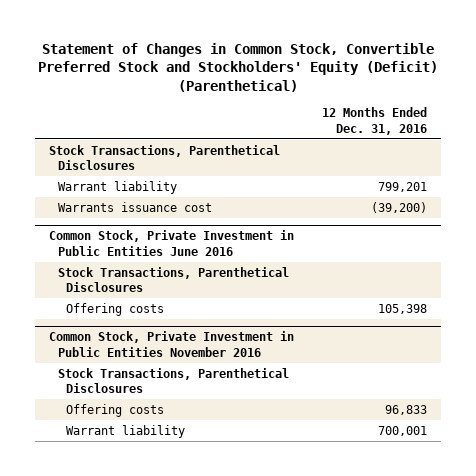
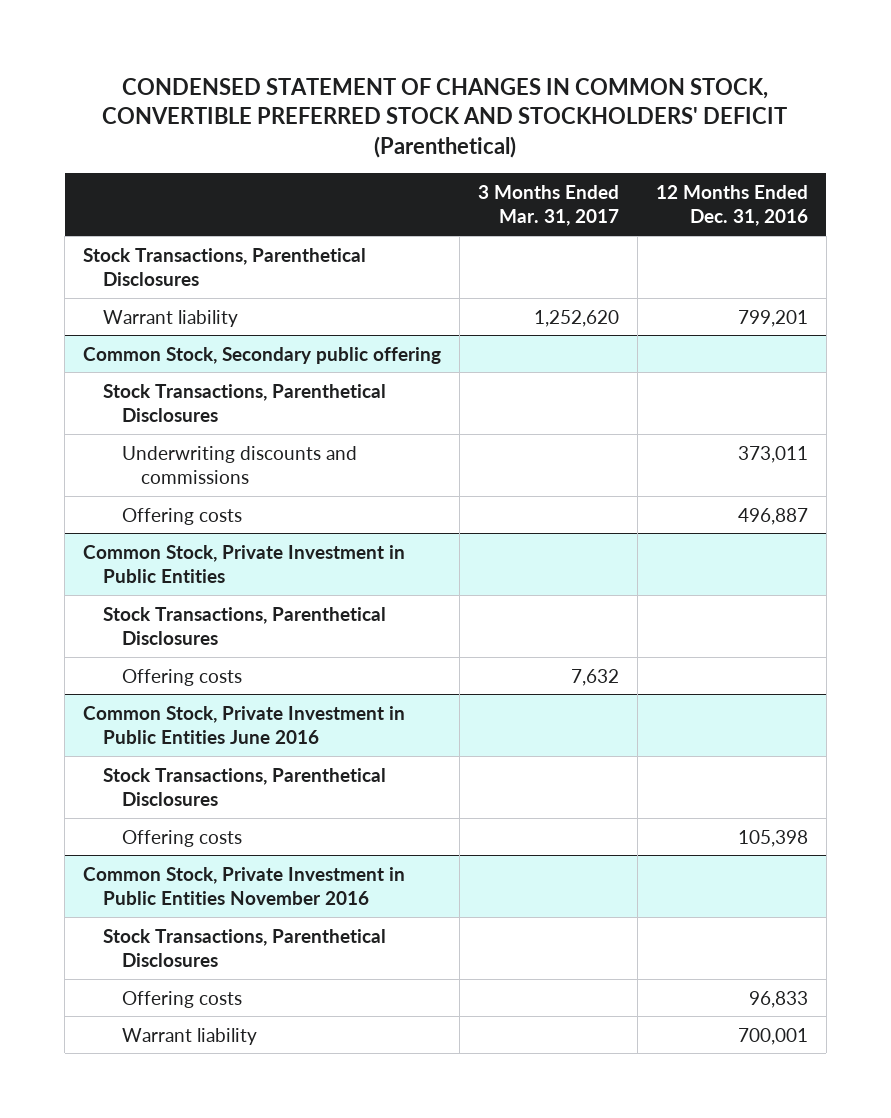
[38,42,439,92] Statement of Changes in Common Stock, Convertible Preferred Stock and Stockholders' Equity (Deficit) (Parenthetical) -> [102,77,788,159] CONDENSED STATEMENT OF CHANGES IN COMMON STOCK, CONVERTIBLE PREFERRED STOCK AND STOCKHOLDERS' DEFICIT (Parenthetical)
none -> [477,185,619,227] 3 Months Ended Mar. 31, 2017
[57,201,212,212] Warrants issuance cost -> none
none -> [83,346,442,364] Common Stock, Secondary public offering
none -> [102,383,386,423] Stock Transactions, Parenthetical Disclosures
none -> [121,445,357,485] Underwriting discounts and commissions
none -> [121,507,242,525] Offering costs
none -> [83,544,406,584] Common Stock, Private Investment in Public Entities
none -> [102,606,386,646] Stock Transactions, Parenthetical Disclosures
none -> [121,668,242,686] Offering costs

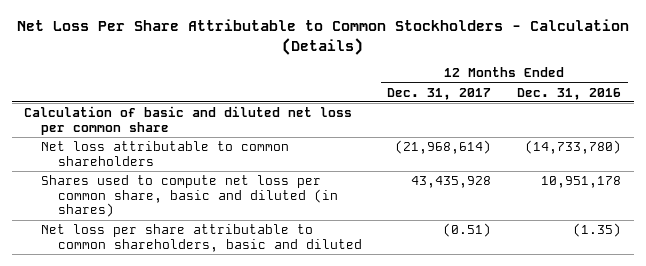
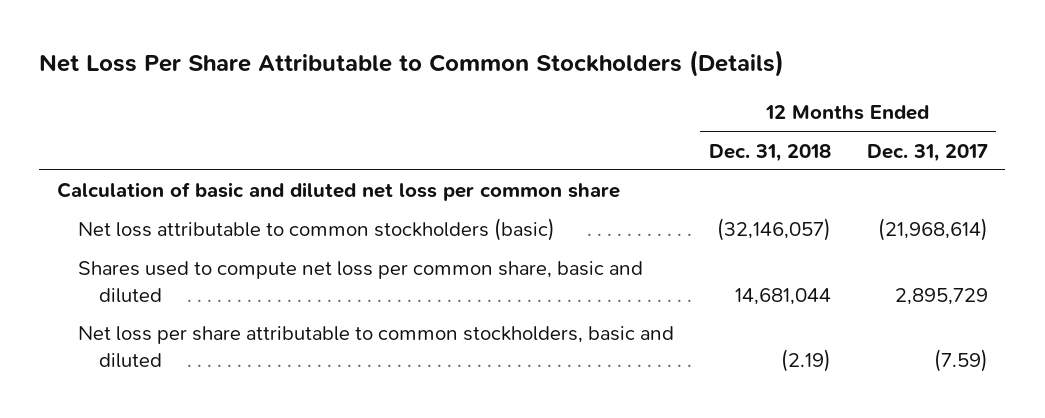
[16,19,629,55] Net Loss Per Share Attributable to Common Stockholders - Calculation (Details) -> [39,50,785,78] Net Loss Per Share Attributable to Common Stockholders (Details)
[517,87,622,100] Dec. 31, 2016 -> none
none -> [709,143,832,162] Dec. 31, 2018
[41,141,290,166] Net loss attributable to common shareholders -> [77,218,555,242] Net loss attributable to common stockholders (basic)
[41,175,338,218] Shares used to compute net loss per common share, basic and diluted (in shares) -> [77,261,643,303] Shares used to compute net loss per common share, basic and diluted
[411,176,492,189] 43,435,928 -> [894,287,988,305] 2,895,729
[41,224,362,252] Net loss per share attributable to common shareholders, basic and diluted -> [77,326,674,368] Net loss per share attributable to common stockholders, basic and diluted
[443,223,492,238] (0.51) -> [933,348,988,372] (7.59)

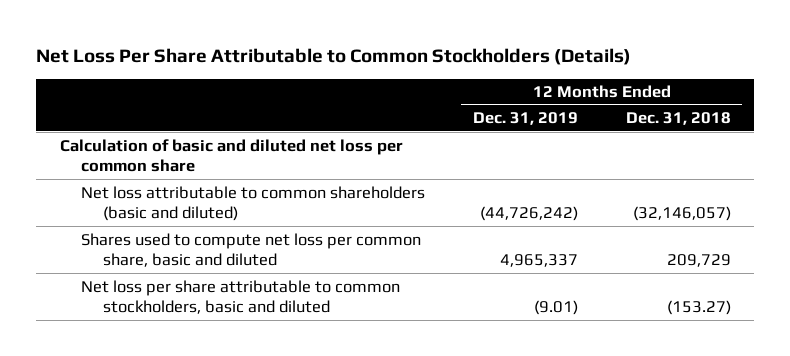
[866,143,988,162] Dec. 31, 2017 -> none
none -> [472,112,578,126] Dec. 31, 2019
[77,218,555,242] Net loss attributable to common stockholders (basic) -> [81,185,426,222] Net loss attributable to common shareholders (basic and diluted)
[735,287,832,305] 14,681,044 -> [666,254,731,268] 209,729
[781,348,832,372] (2.19) -> [666,300,731,316] (153.27)

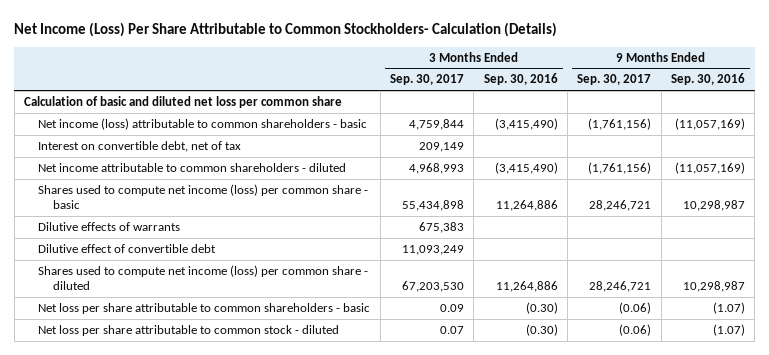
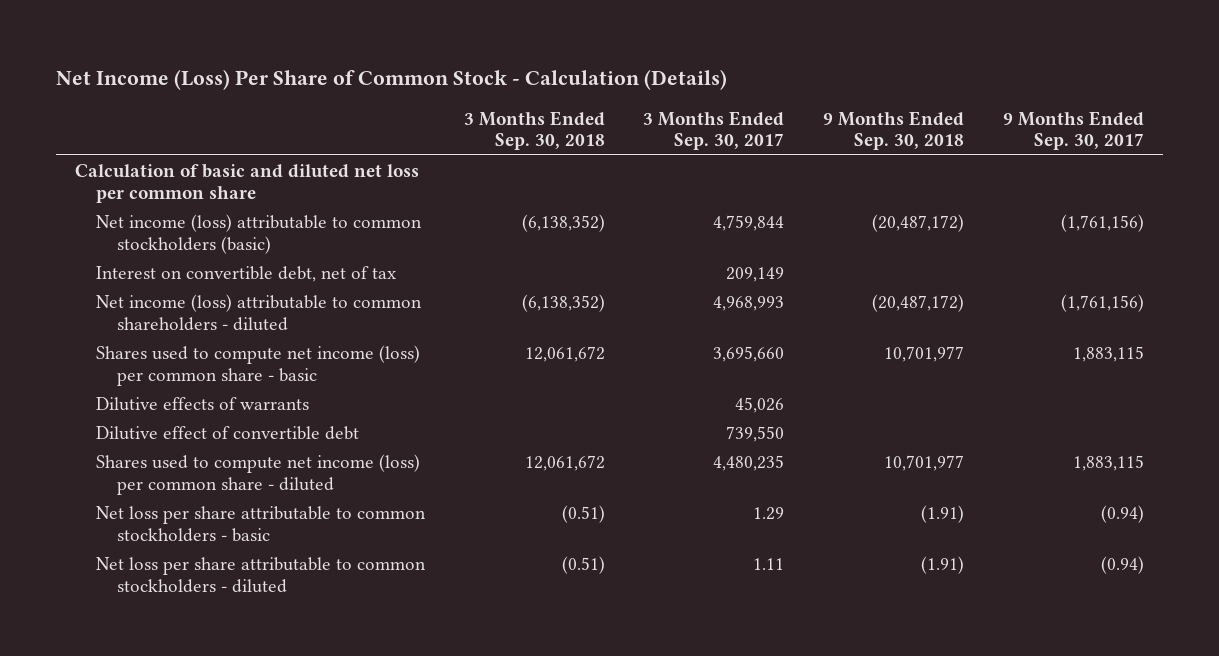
[14,22,558,38] Net Income (Loss) Per Share Attributable to Common Stockholders- Calculation (Details) -> [55,69,727,91] Net Income (Loss) Per Share of Common Stock - Calculation (Details)
[483,73,558,86] Sep. 30, 2016 -> none
[670,73,745,86] Sep. 30, 2016 -> none
none -> [463,110,605,151] 3 Months Ended Sep. 30, 2018
none -> [823,110,965,151] 9 Months Ended Sep. 30, 2018
[38,117,368,130] Net income (loss) attributable to common shareholders - basic -> [95,213,422,254] Net income (loss) attributable to common stockholders (basic)
[38,162,347,172] Net income attributable to common shareholders - diluted -> [95,293,422,331] Net income (loss) attributable to common shareholders - diluted
[402,199,465,211] 55,434,898 -> [713,345,785,362] 3,695,660
[589,199,652,211] 28,246,721 -> [1072,345,1144,362] 1,883,115
[419,221,465,233] 675,383 -> [735,396,785,413] 45,026
[402,244,465,255] 11,093,249 -> [726,425,785,442] 739,550
[402,280,465,292] 67,203,530 -> [713,454,785,471] 4,480,235
[589,280,652,292] 28,246,721 -> [1072,454,1144,471] 1,883,115
[38,302,371,314] Net loss per share attributable to common shareholders - basic -> [95,505,426,542] Net loss per share attributable to common stockholders - basic
[440,303,465,312] 0.09 -> [753,506,785,520] 1.29
[619,301,652,314] (0.06) -> [1100,504,1144,523] (0.94)
[38,324,340,336] Net loss per share attributable to common stock - diluted -> [95,556,426,593] Net loss per share attributable to common stockholders - diluted
[440,325,465,334] 0.07 -> [753,557,785,570] 1.11
[619,323,652,336] (0.06) -> [1100,555,1144,574] (0.94)

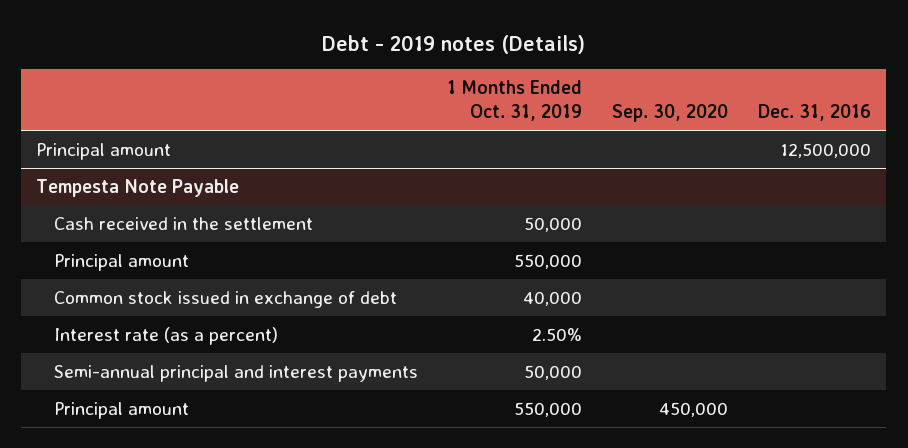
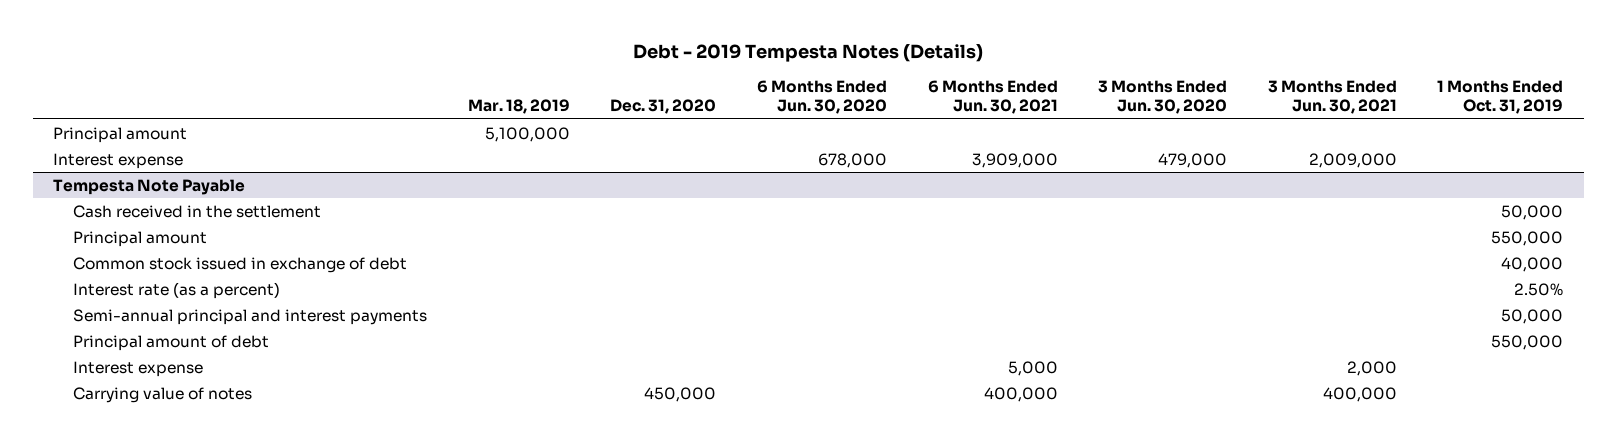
[321,34,585,54] Debt - 2019 notes (Details) -> [633,43,984,62] Debt - 2019 Tempesta Notes (Details)
[612,104,729,123] Sep. 30, 2020 -> none
[758,104,872,122] Dec. 31, 2016 -> none
none -> [467,99,570,115] Mar. 18, 2019
none -> [610,99,717,115] Dec. 31, 2020
none -> [756,80,887,115] 6 Months Ended Jun. 30, 2020
none -> [927,80,1058,115] 6 Months Ended Jun. 30, 2021
none -> [1098,80,1228,115] 3 Months Ended Jun. 30, 2020
none -> [1267,80,1397,115] 3 Months Ended Jun. 30, 2021
none -> [53,152,184,169] Interest expense
[53,401,189,419] Principal amount -> [73,334,270,351] Principal amount of debt
none -> [73,360,204,377] Interest expense
none -> [73,386,253,403] Carrying value of notes

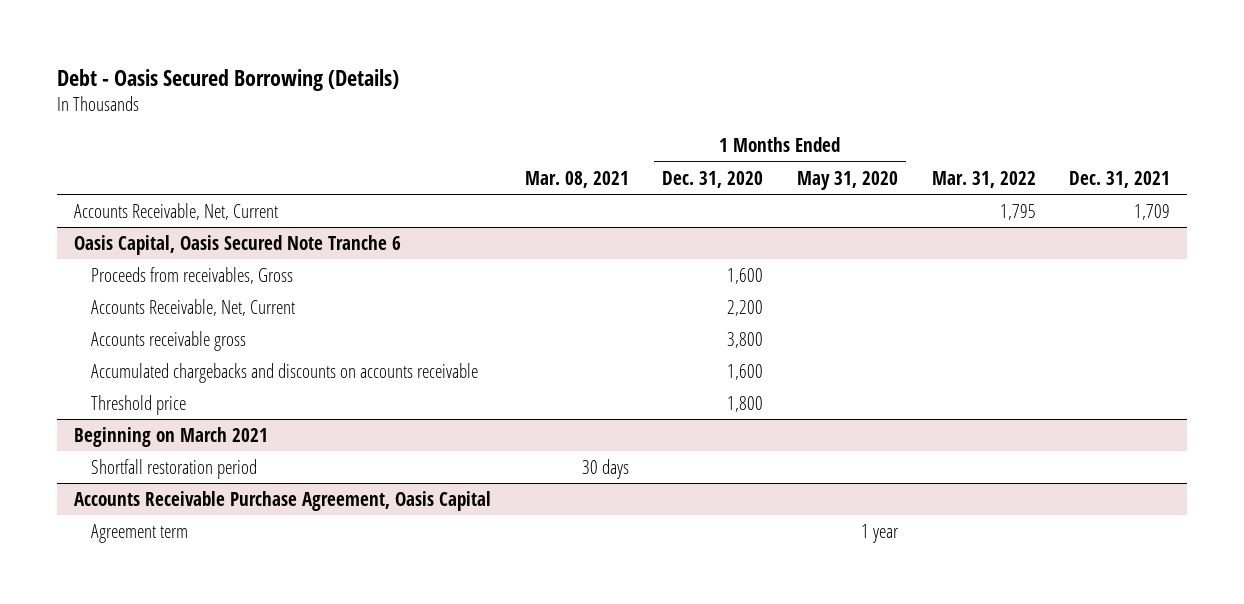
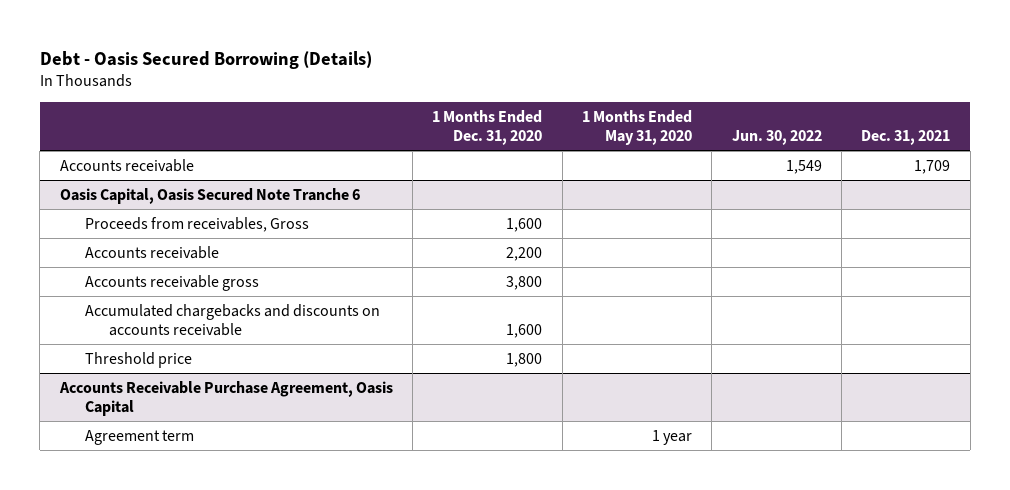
[524,170,629,188] Mar. 08, 2021 -> none
[931,170,1036,188] Mar. 31, 2022 -> none
none -> [731,130,822,146] Jun. 30, 2022
[74,202,279,220] Accounts Receivable, Net, Current -> [59,158,194,172] Accounts receivable
[91,298,296,316] Accounts Receivable, Net, Current -> [84,245,219,259] Accounts receivable
[74,426,269,447] Beginning on March 2021 -> none
[91,458,258,479] Shortfall restoration period -> none

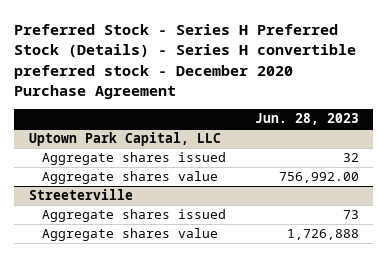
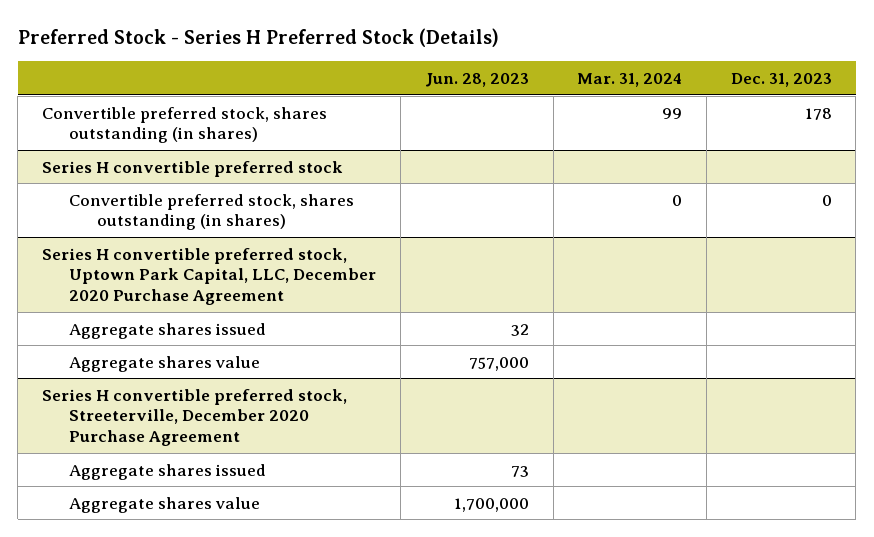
[14,23,357,99] Preferred Stock - Series H Preferred Stock (Details) - Series H convertible preferred stock - December 2020 Purchase Agreement -> [17,28,499,48] Preferred Stock - Series H Preferred Stock (Details)
none -> [577,72,683,87] Mar. 31, 2024
none -> [730,72,832,87] Dec. 31, 2023
none -> [42,106,328,144] Convertible preferred stock, shares outstanding (in shares)
[28,132,221,147] Uptown Park Capital, LLC -> [42,160,344,177] Series H convertible preferred stock
none -> [69,193,355,231] Convertible preferred stock, shares outstanding (in shares)
none -> [42,247,377,306] Series H convertible preferred stock, Uptown Park Capital, LLC, December 2020 Purchase Agreement
[28,189,133,201] Streeterville -> none
[279,172,360,184] 756,992.00 -> [468,356,529,371] 757,000
none -> [42,388,348,447] Series H convertible preferred stock, Streeterville, December 2020 Purchase Agreement
[287,229,360,241] 1,726,888 -> [453,497,529,512] 1,700,000

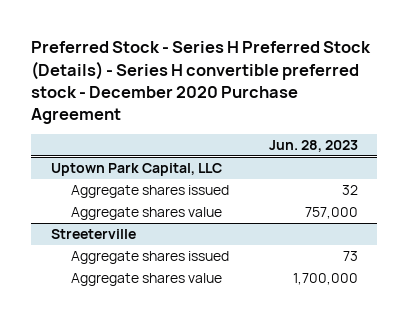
[17,28,499,48] Preferred Stock - Series H Preferred Stock (Details) -> [31,41,372,124] Preferred Stock - Series H Preferred Stock (Details) - Series H convertible preferred stock - December 2020 Purchase Agreement
[577,72,683,87] Mar. 31, 2024 -> none
[730,72,832,87] Dec. 31, 2023 -> none
[42,106,328,144] Convertible preferred stock, shares outstanding (in shares) -> none
[69,193,355,231] Convertible preferred stock, shares outstanding (in shares) -> none
[42,247,377,306] Series H convertible preferred stock, Uptown Park Capital, LLC, December 2020 Purchase Agreement -> none
[42,160,344,177] Series H convertible preferred stock -> [51,162,223,176] Uptown Park Capital, LLC
[42,388,348,447] Series H convertible preferred stock, Streeterville, December 2020 Purchase Agreement -> none
none -> [51,228,137,239] Streeterville

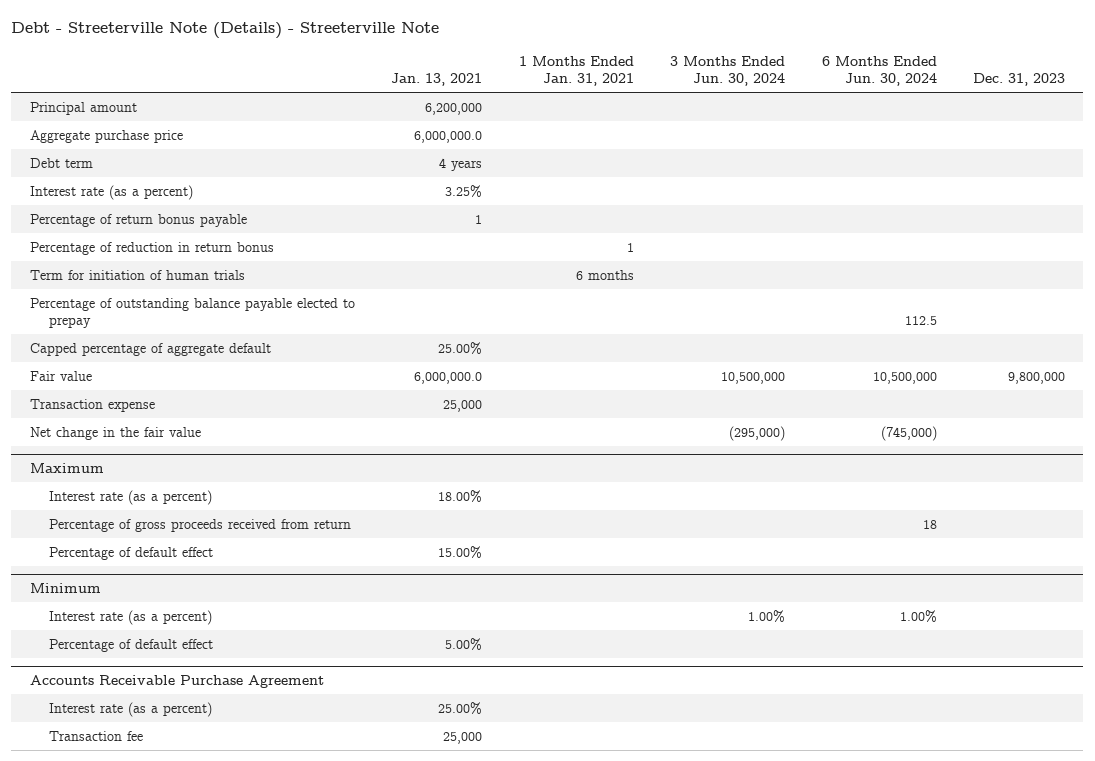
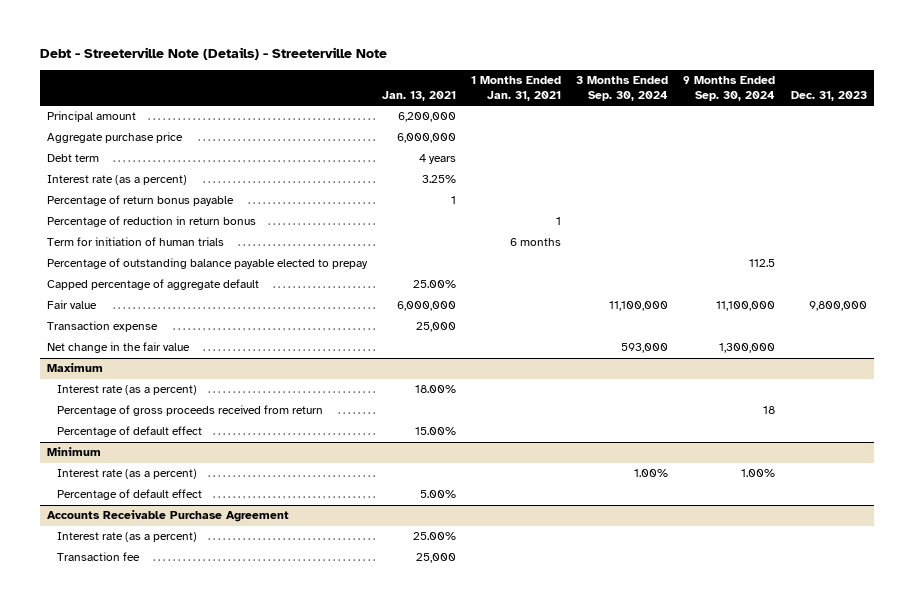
[670,55,786,87] 3 Months Ended Jun. 30, 2024 -> none
[821,55,937,87] 6 Months Ended Jun. 30, 2024 -> none
none -> [576,76,669,102] 3 Months Ended Sep. 30, 2024
none -> [683,76,776,102] 9 Months Ended Sep. 30, 2024
[414,130,483,143] 6,000,000.0 -> [397,133,457,144] 6,000,000
[414,371,483,384] 6,000,000.0 -> [397,301,457,312] 6,000,000

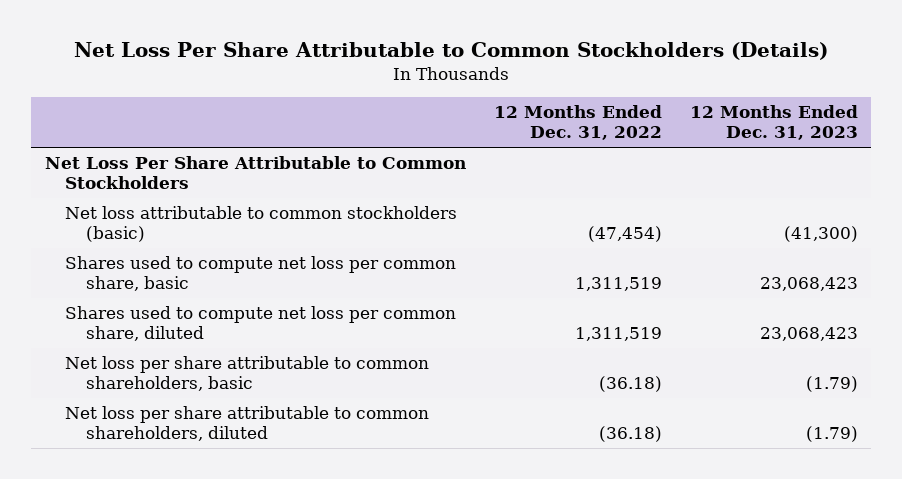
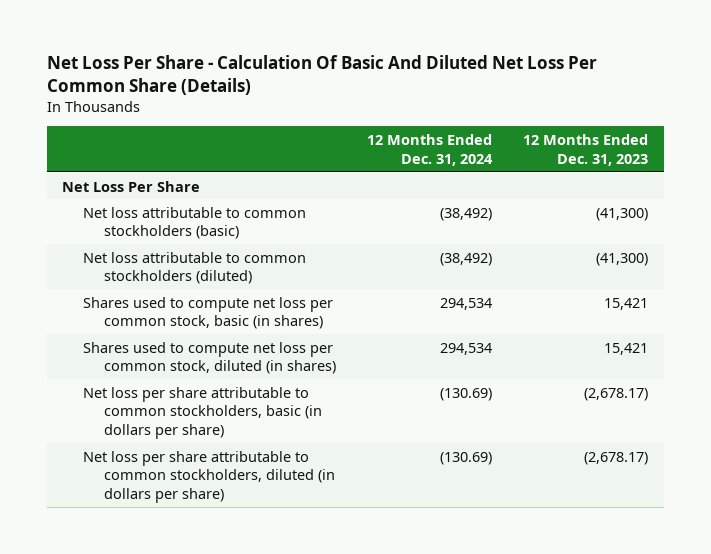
[74,42,829,61] Net Loss Per Share Attributable to Common Stockholders (Details) -> [46,55,597,95] Net Loss Per Share - Calculation Of Basic And Diluted Net Loss Per Common Share (Details)
[493,105,662,141] 12 Months Ended Dec. 31, 2022 -> none
none -> [367,133,494,166] 12 Months Ended Dec. 31, 2024
[44,156,466,190] Net Loss Per Share Attributable to Common Stockholders -> [62,180,201,192] Net Loss Per Share
none -> [83,251,307,285] Net loss attributable to common stockholders (diluted)
[65,256,457,292] Shares used to compute net loss per common share, basic -> [83,296,334,330] Shares used to compute net loss per common stock, basic (in shares)
[759,277,858,292] 23,068,423 -> [604,297,649,310] 15,421
[65,306,457,342] Shares used to compute net loss per common share, diluted -> [83,341,337,375] Shares used to compute net loss per common stock, diluted (in shares)
[759,327,858,342] 23,068,423 -> [604,342,649,355] 15,421
[65,356,430,392] Net loss per share attributable to common shareholders, basic -> [83,386,323,440] Net loss per share attributable to common stockholders, basic (in dollars per share)
[805,376,858,393] (1.79) -> [584,387,649,401] (2,678.17)
[65,406,430,442] Net loss per share attributable to common shareholders, diluted -> [83,450,336,504] Net loss per share attributable to common stockholders, diluted (in dollars per share)
[805,426,858,443] (1.79) -> [584,451,649,465] (2,678.17)

